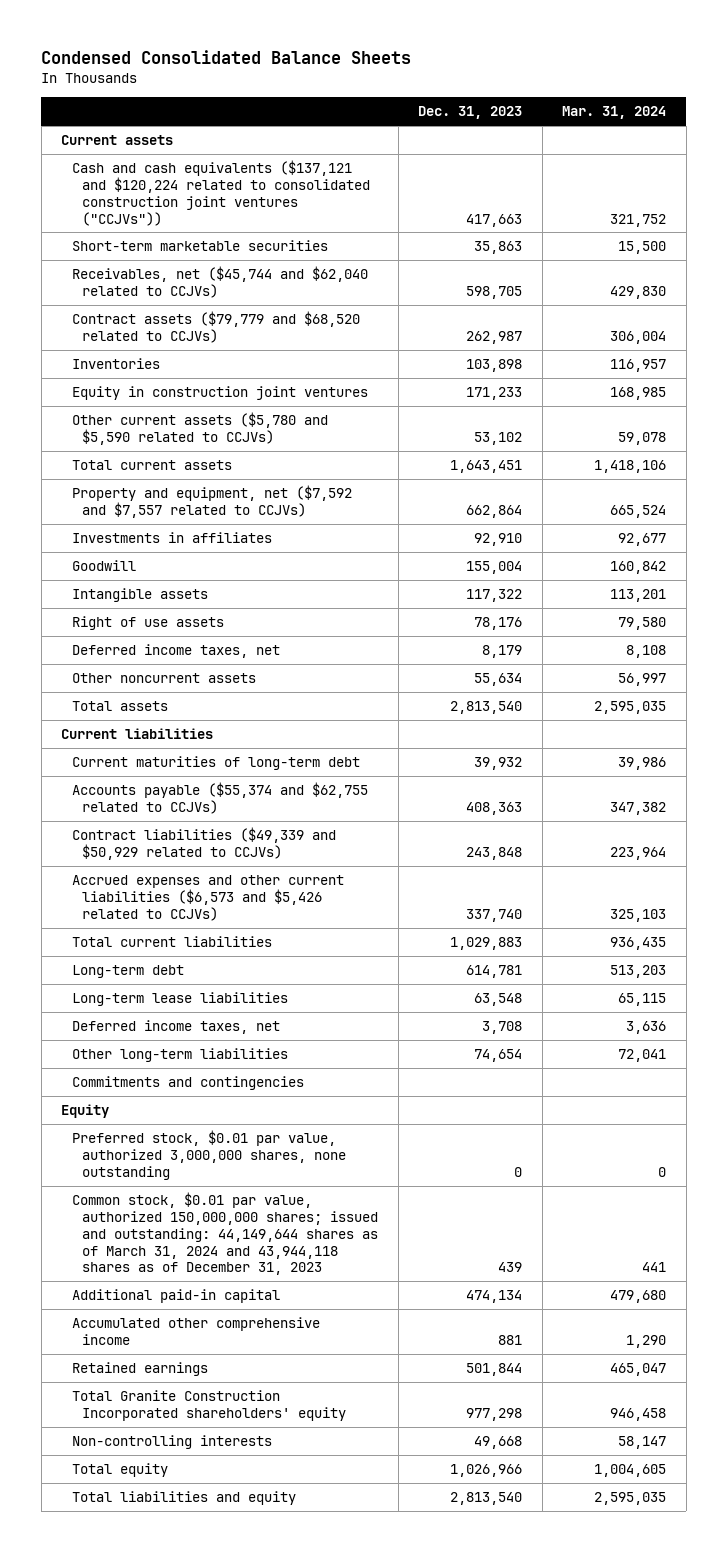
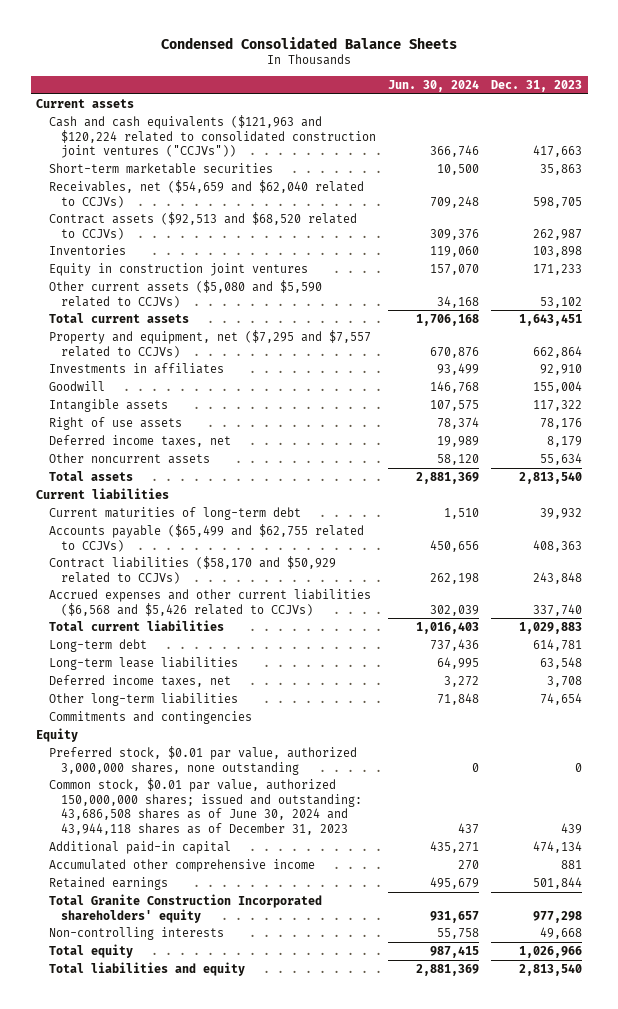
[562,106,667,120] Mar. 31, 2024 -> none
none -> [388,79,480,92] Jun. 30, 2024
[71,160,371,226] Cash and cash equivalents ($137,121 and $120,224 related to consolidated construction joint ventures ("CCJVs")) -> [48,114,377,159] Cash and cash equivalents ($121,963 and $120,224 related to consolidated construction joint ventures ("CCJVs"))
[71,266,368,298] Receivables, net ($45,744 and $62,040 related to CCJVs) -> [48,179,364,208] Receivables, net ($54,659 and $62,040 related to CCJVs)
[71,311,360,343] Contract assets ($79,779 and $68,520 related to CCJVs) -> [48,211,357,240] Contract assets ($92,513 and $68,520 related to CCJVs)
[71,412,328,445] Other current assets ($5,780 and $5,590 related to CCJVs) -> [48,279,322,308] Other current assets ($5,080 and $5,590 related to CCJVs)
[71,485,352,518] Property and equipment, net ($7,592 and $7,557 related to CCJVs) -> [48,329,371,358] Property and equipment, net ($7,295 and $7,557 related to CCJVs)
[71,782,368,814] Accounts payable ($55,374 and $62,755 related to CCJVs) -> [48,523,364,552] Accounts payable ($65,499 and $62,755 related to CCJVs)
[71,827,336,860] Contract liabilities ($49,339 and $50,929 related to CCJVs) -> [48,555,336,584] Contract liabilities ($58,170 and $50,929 related to CCJVs)
[71,875,344,921] Accrued expenses and other current liabilities ($6,573 and $5,426 related to CCJVs) -> [48,588,371,616] Accrued expenses and other current liabilities ($6,568 and $5,426 related to CCJVs)
[71,1192,379,1276] Common stock, $0.01 par value, authorized 150,000,000 shares; issued and outstanding: 44,149,644 shares as of March 31, 2024 and 43,944,118 shares as of December 31, 2023 -> [48,777,363,836] Common stock, $0.01 par value, authorized 150,000,000 shares; issued and outstanding: 43,686,508 shares as of June 30, 2024 and 43,944,118 shares as of December 31, 2023

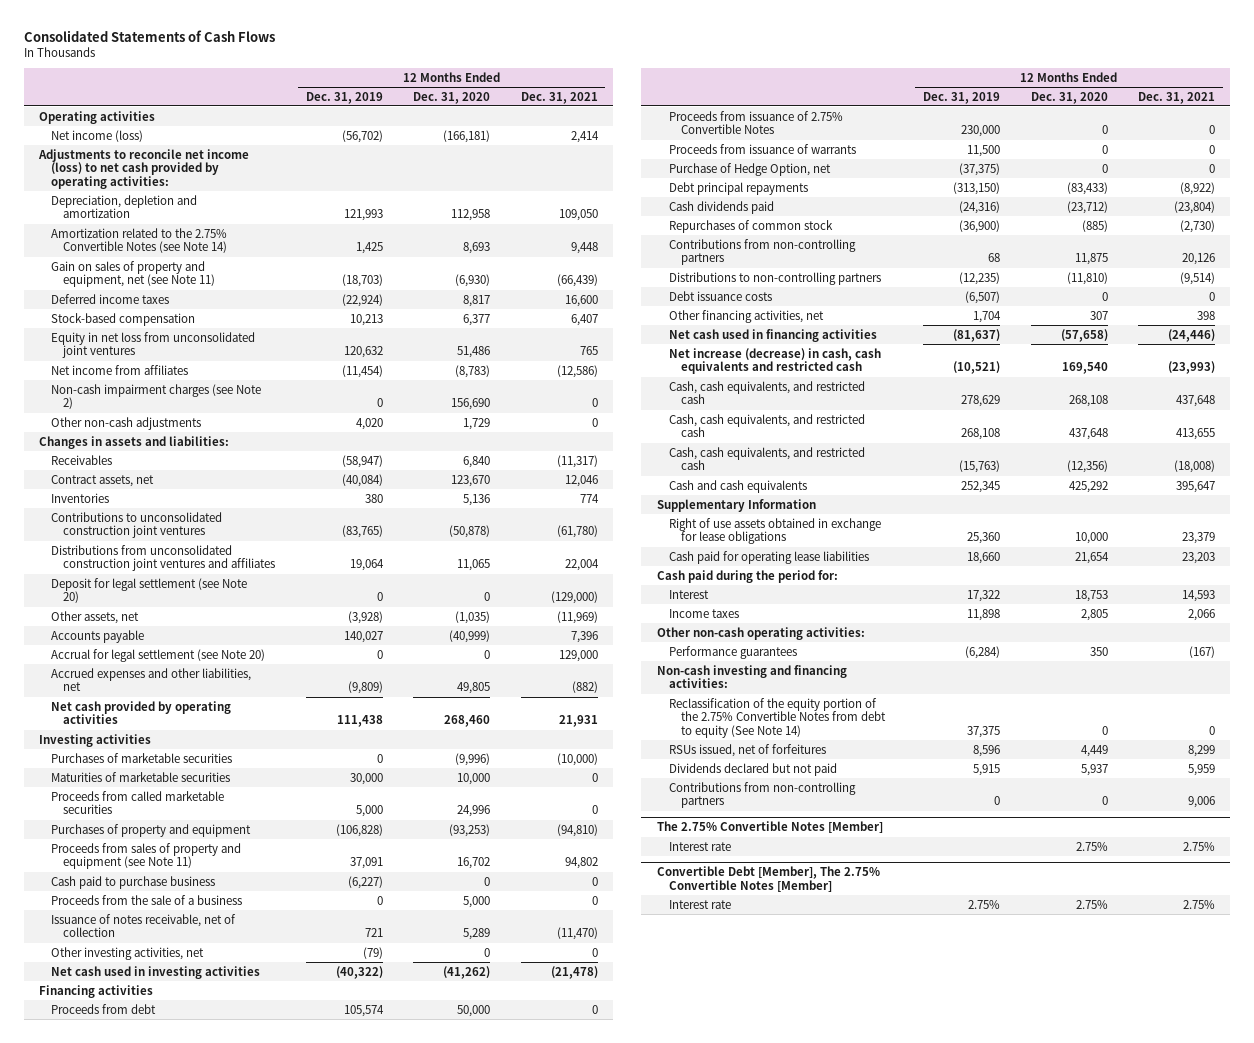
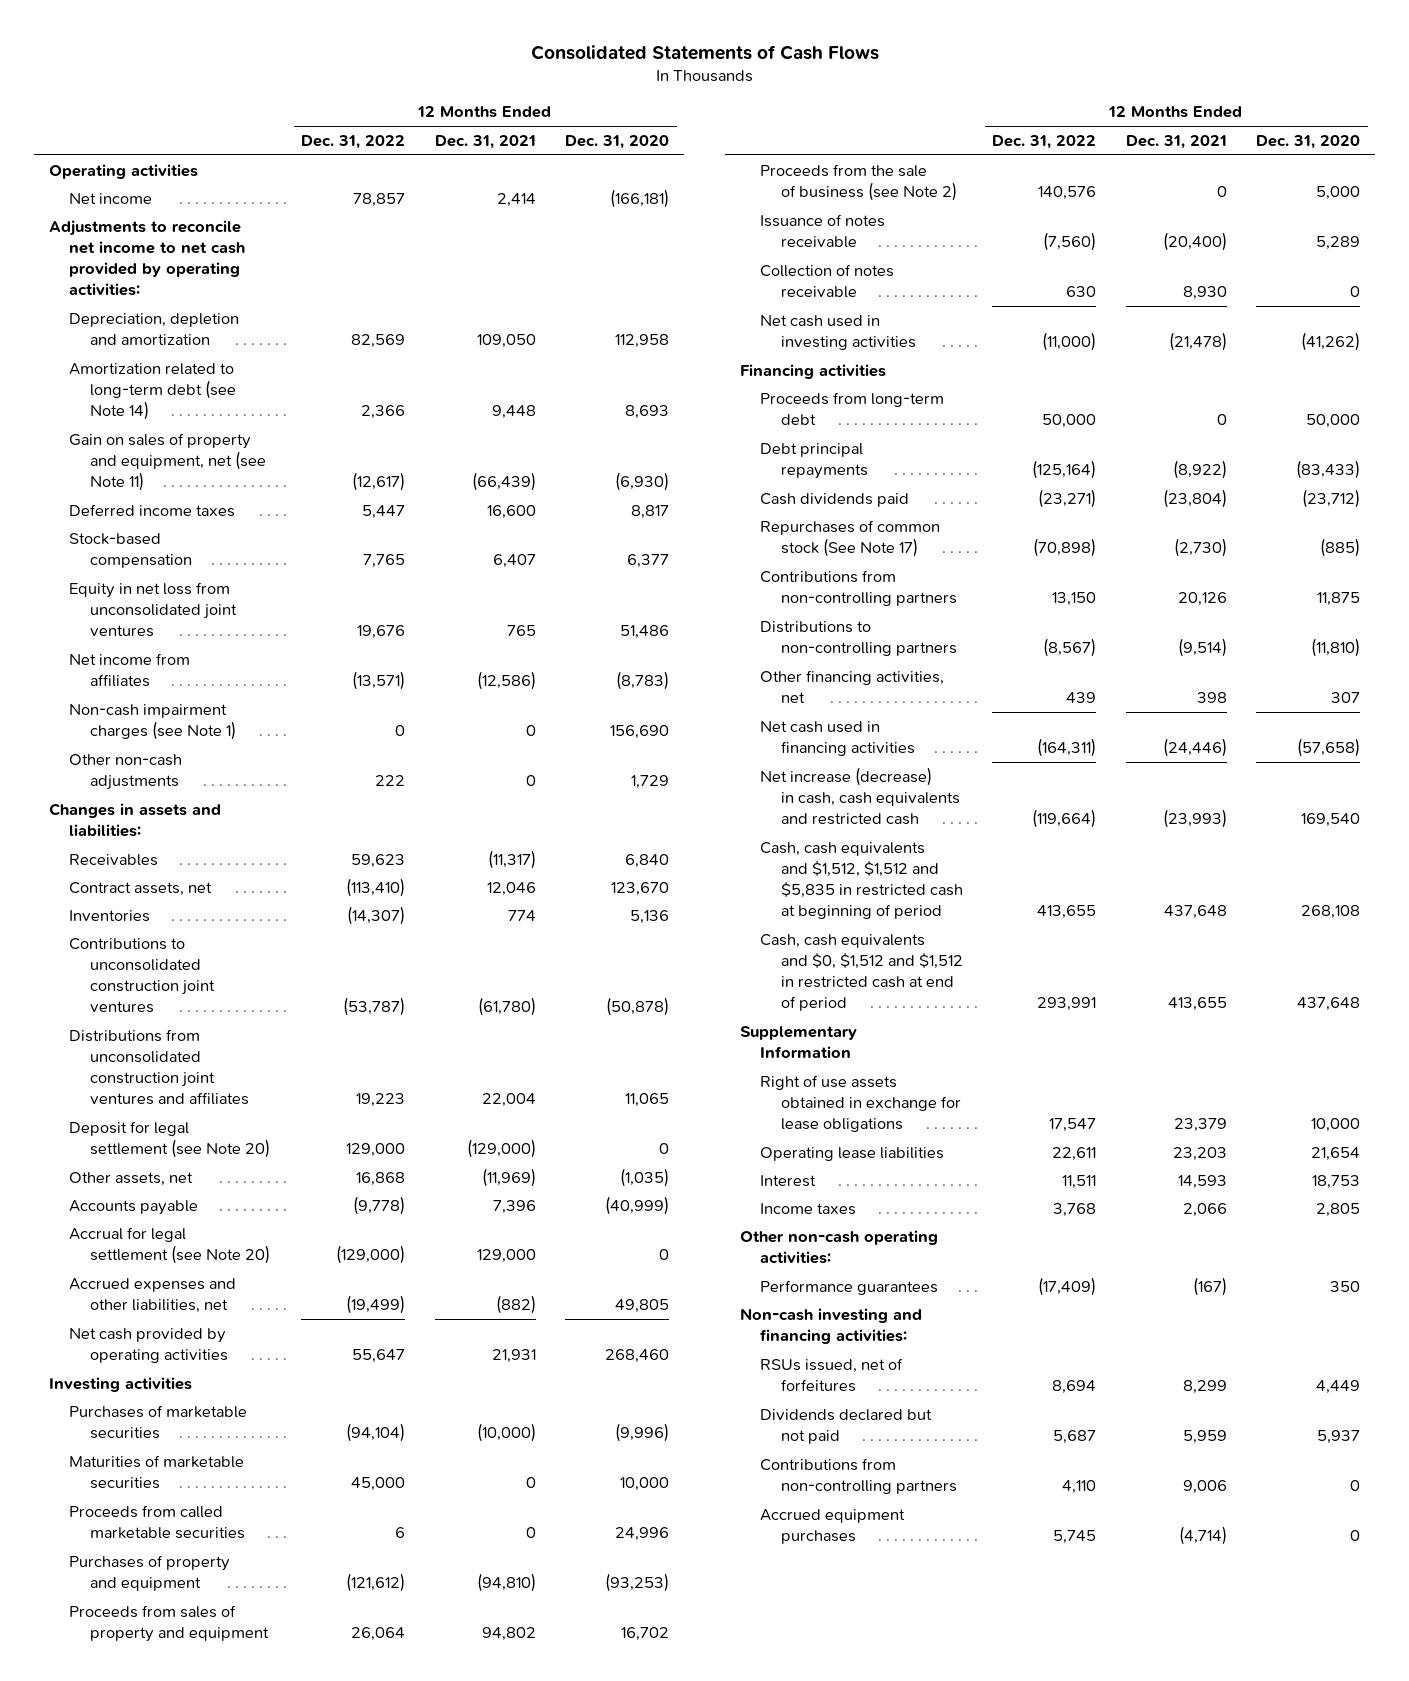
[305,91,383,104] Dec. 31, 2019 -> none
none -> [301,134,406,149] Dec. 31, 2022
[51,129,144,142] Net income (loss) -> [69,192,153,204] Net income
[38,148,250,190] Adjustments to reconcile net income (loss) to net cash provided by operating activities: -> [48,219,246,297] Adjustments to reconcile net income to net cash provided by operating activities:
[51,227,228,254] Amortization related to the 2.75% Convertible Notes (see Note 14) -> [69,362,236,421] Amortization related to long-term debt (see Note 14)
[51,383,262,410] Non-cash impairment charges (see Note 2) -> [69,703,236,740] Non-cash impairment charges (see Note 1)
[51,875,216,889] Cash paid to purchase business -> none
[51,946,205,960] Other investing activities, net -> none
[51,842,242,870] Proceeds from sales of property and equipment (see Note 11) -> [69,1604,269,1642] Proceeds from sales of property and equipment
[51,894,243,905] Proceeds from the sale of a business -> [760,163,957,201] Proceeds from the sale of business (see Note 2)
[51,913,237,938] Issuance of notes receivable, net of collection -> [760,213,886,248] Issuance of notes receivable
[556,927,598,941] (11,470) -> [1162,231,1227,251] (20,400)
none -> [760,263,895,298] Collection of notes receivable
[668,110,843,135] Proceeds from issuance of 2.75% Convertible Notes -> none
[668,143,856,154] Proceeds from issuance of warrants -> none
[668,162,831,176] Purchase of Hedge Option, net -> none
[51,1003,157,1014] Proceeds from debt -> [760,391,945,425] Proceeds from long-term debt
[668,219,833,233] Repurchases of common stock -> [760,519,941,557] Repurchases of common stock (See Note 17)
[668,290,772,301] Debt issuance costs -> none
[668,446,865,471] Cash, cash equivalents, and restricted cash -> none
[668,479,807,493] Cash and cash equivalents -> none
[668,380,865,405] Cash, cash equivalents, and restricted cash -> [760,841,963,920] Cash, cash equivalents and $1,512, $1,512 and $5,835 in restricted cash at beginning of period
[668,413,865,438] Cash, cash equivalents, and restricted cash -> [760,933,963,1012] Cash, cash equivalents and $0, $1,512 and $1,512 in restricted cash at end of period
[656,569,838,583] Cash paid during the period for: -> none
[668,550,869,564] Cash paid for operating lease liabilities -> [760,1146,945,1161] Operating lease liabilities
[668,697,886,739] Reclassification of the equity portion of the 2.75% Convertible Notes from debt to equity (See Note 14) -> none
[656,821,883,834] The 2.75% Convertible Notes [Member] -> none
[668,841,731,851] Interest rate -> none
[656,866,880,893] Convertible Debt [Member], The 2.75% Convertible Notes [Member] -> none
[668,899,731,909] Interest rate -> none
none -> [760,1508,906,1544] Accrued equipment purchases

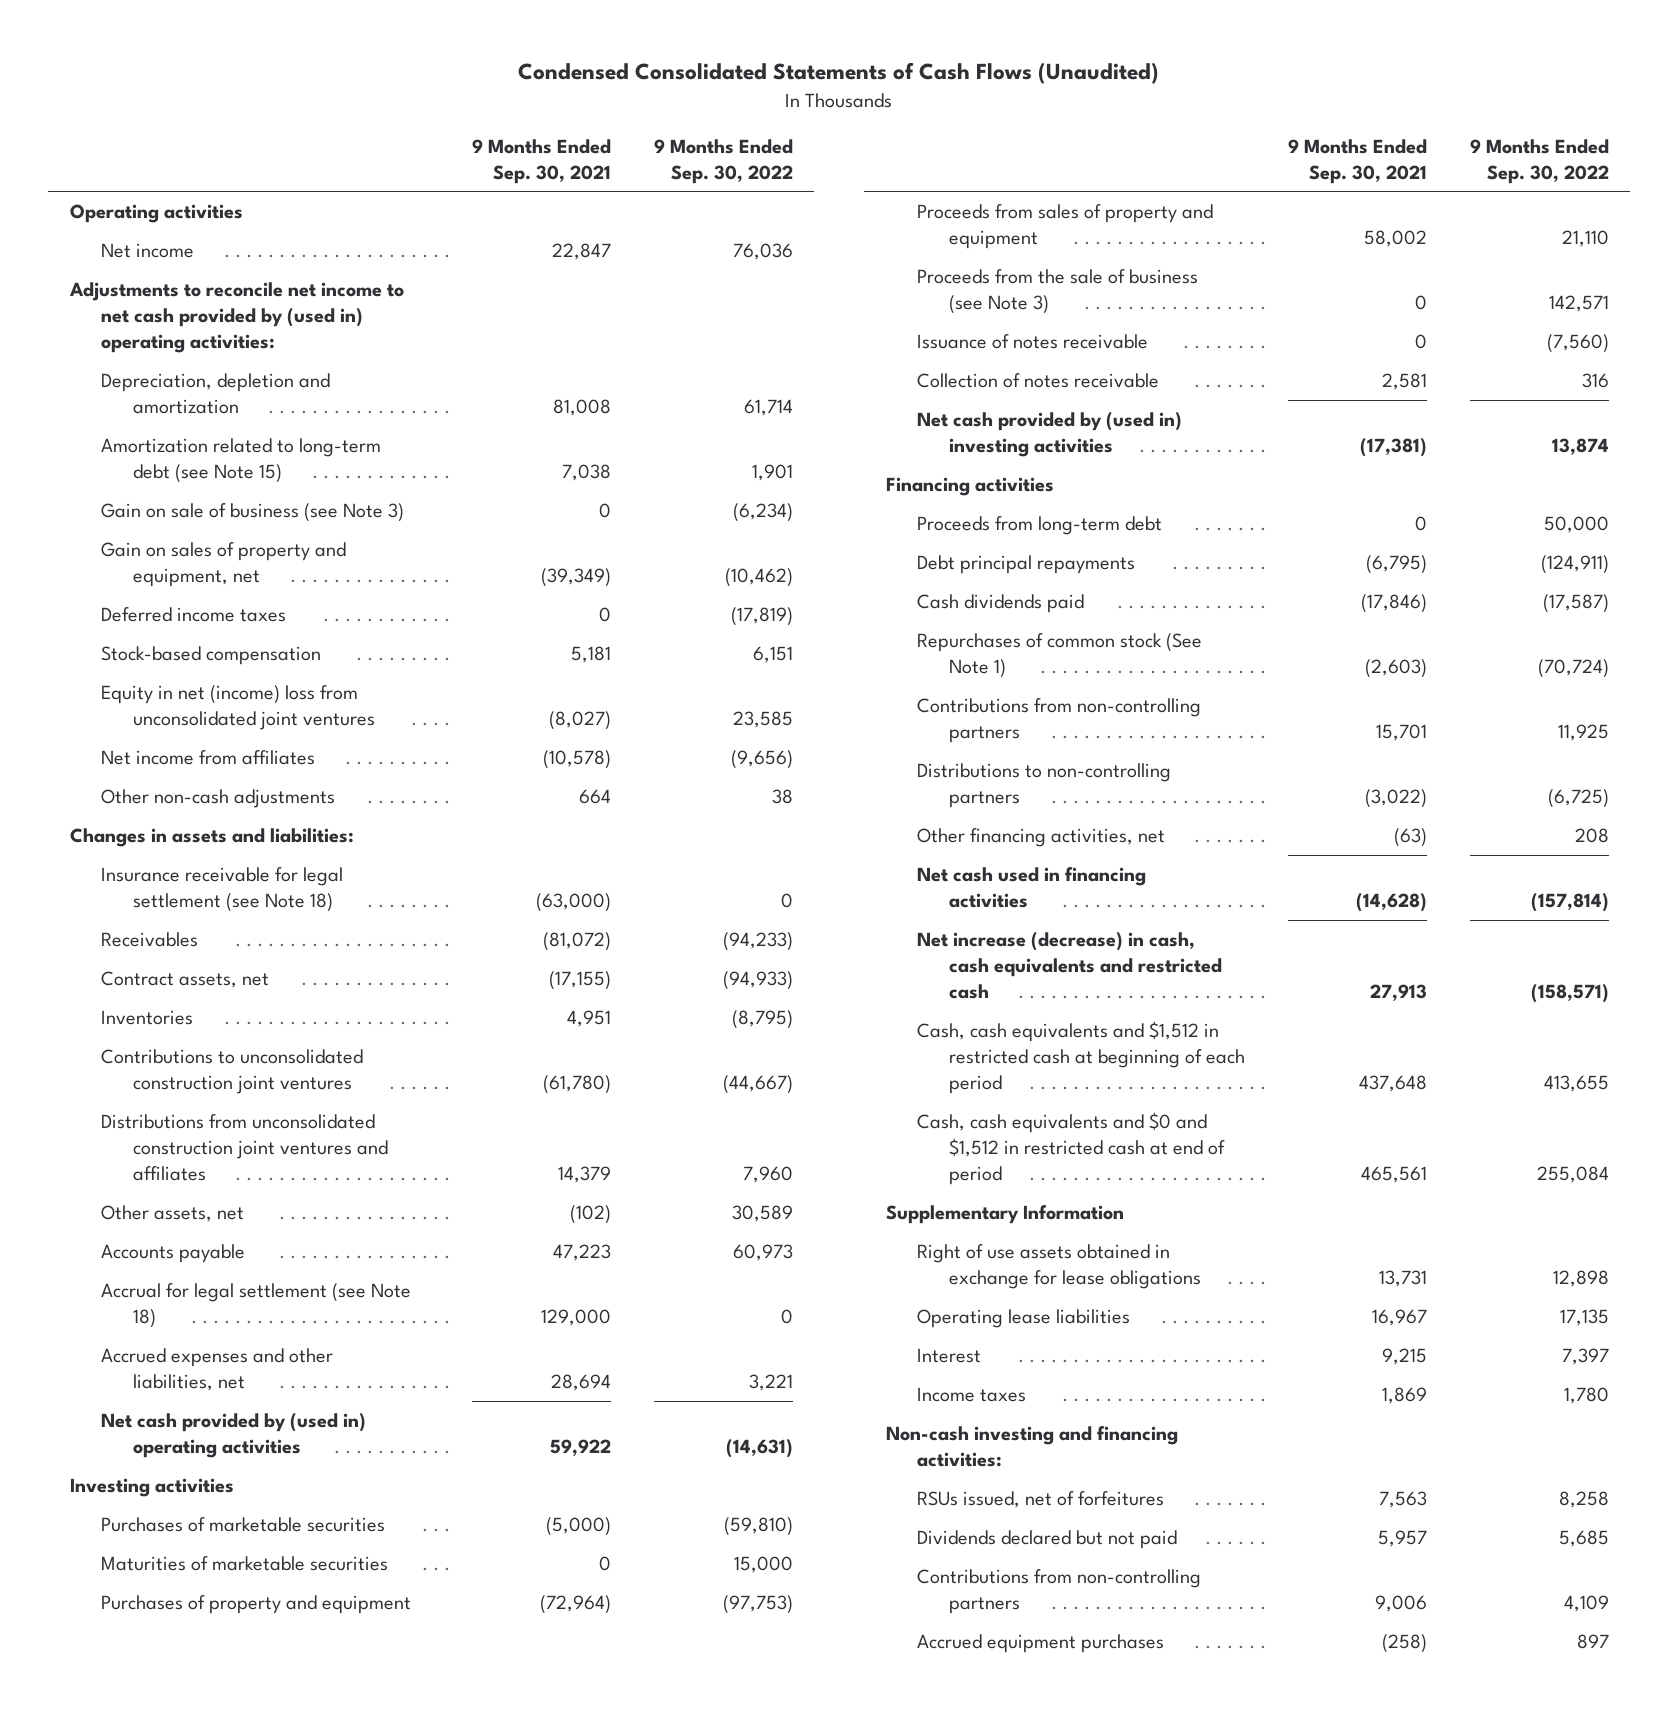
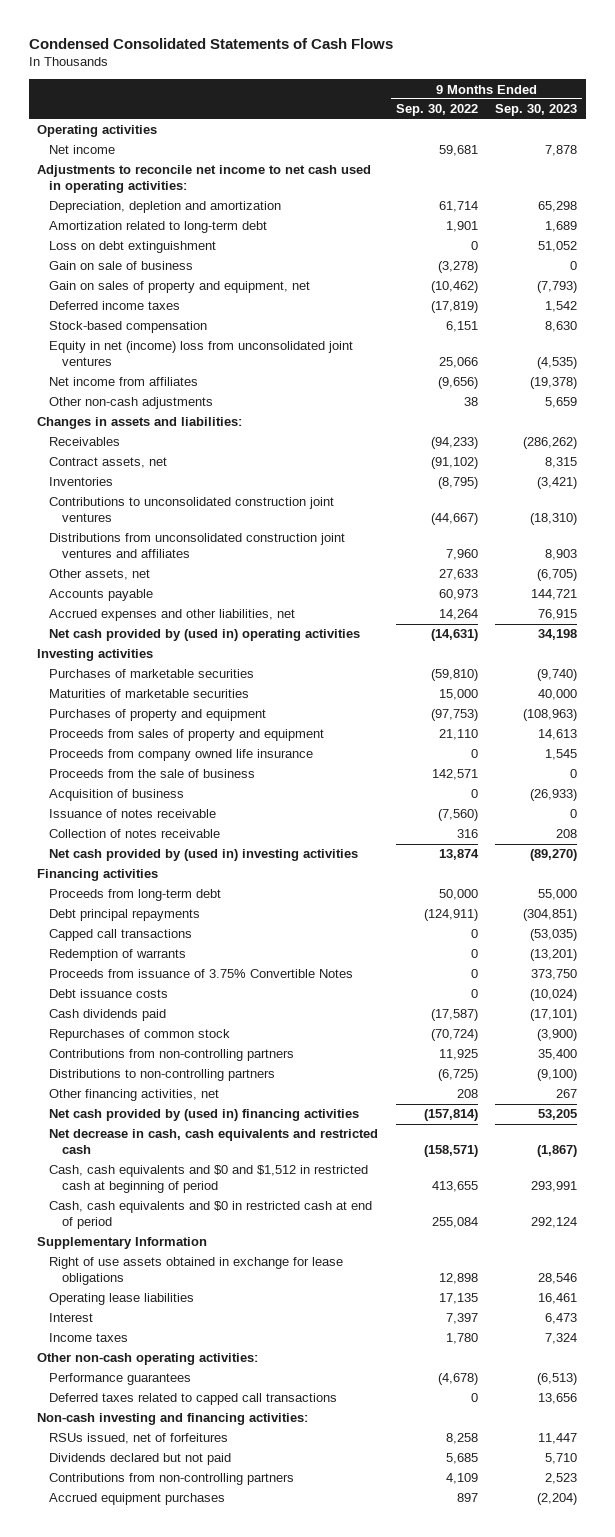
[518,62,1160,85] Condensed Consolidated Statements of Cash Flows (Unaudited) -> [28,37,393,49] Condensed Consolidated Statements of Cash Flows
[471,138,611,184] 9 Months Ended Sep. 30, 2021 -> none
none -> [495,104,578,117] Sep. 30, 2023
[732,243,793,261] 76,036 -> [438,145,478,157] 59,681
[68,282,404,353] Adjustments to reconcile net income to net cash provided by (used in) operating activities: -> [37,165,372,194] Adjustments to reconcile net income to net cash used in operating activities:
[101,438,382,484] Amortization related to long-term debt (see Note 15) -> [49,221,268,234] Amortization related to long-term debt
none -> [49,241,217,254] Loss on debt extinguishment
[101,503,405,523] Gain on sale of business (see Note 3) -> [49,261,194,271] Gain on sale of business
[732,503,793,523] (6,234) -> [437,261,478,274] (3,278)
[732,711,793,729] 23,585 -> [438,357,478,369] 25,066
[101,867,344,913] Insurance receivable for legal settlement (see Note 18) -> none
[722,971,793,991] (94,933) -> [430,457,478,470] (91,102)
[731,1205,793,1223] 30,589 -> [438,569,478,581] 27,633
[101,1283,412,1329] Accrual for legal settlement (see Note 18) -> none
[748,1374,793,1392] 3,221 -> [438,609,478,621] 14,264
none -> [49,749,314,762] Proceeds from company owned life insurance
[917,269,1199,315] Proceeds from the sale of business (see Note 3) -> [49,769,256,779] Proceeds from the sale of business
none -> [49,789,185,802] Acquisition of business
none -> [49,929,193,942] Capped call transactions
none -> [49,949,187,962] Redemption of warrants
none -> [49,969,354,979] Proceeds from issuance of 3.75% Convertible Notes
none -> [49,989,169,999] Debt issuance costs
[917,633,1203,679] Repurchases of common stock (See Note 1) -> [49,1029,231,1042] Repurchases of common stock
[917,867,1147,909] Net cash used in financing activities -> [49,1109,360,1122] Net cash provided by (used in) financing activities
[917,932,1222,999] Net increase (decrease) in cash, cash equivalents and restricted cash -> [49,1129,379,1155] Net decrease in cash, cash equivalents and restricted cash
[917,1021,1245,1094] Cash, cash equivalents and $1,512 in restricted cash at beginning of each period -> [49,1165,369,1194] Cash, cash equivalents and $0 and $1,512 in restricted cash at beginning of period
[917,1112,1225,1185] Cash, cash equivalents and $0 and $1,512 in restricted cash at end of period -> [49,1201,373,1230] Cash, cash equivalents and $0 in restricted cash at end of period
none -> [37,1353,259,1366] Other non-cash operating activities:
none -> [49,1373,192,1386] Performance guarantees
none -> [49,1393,338,1406] Deferred taxes related to capped call transactions

